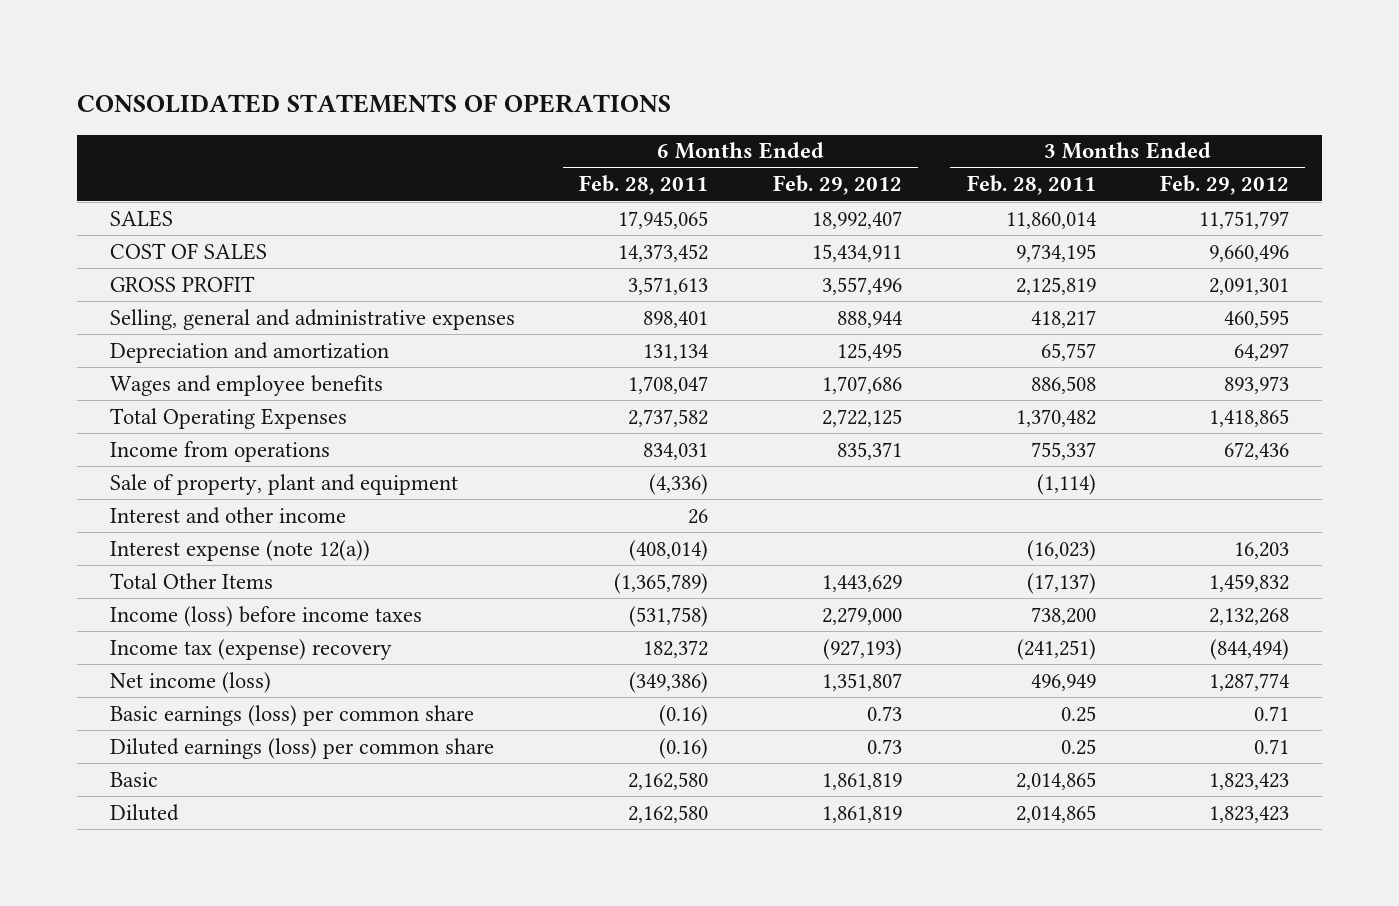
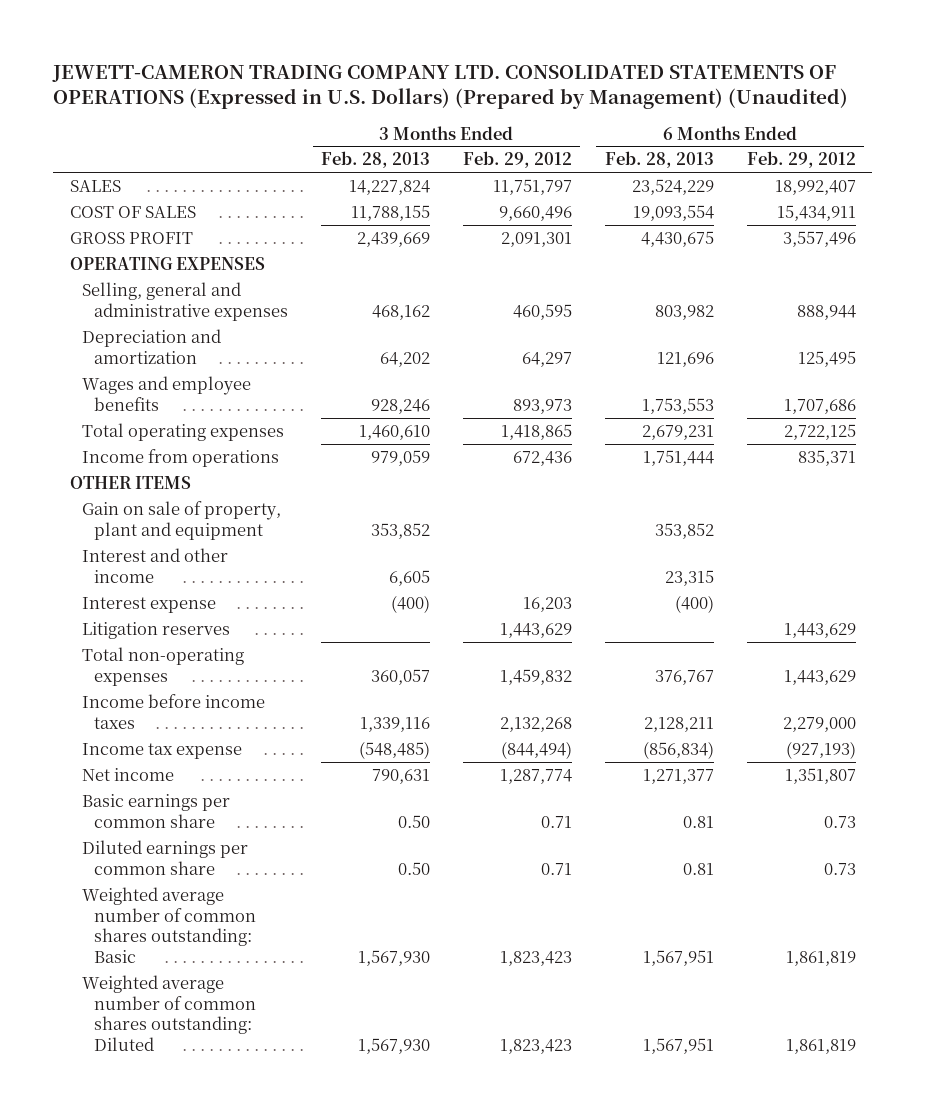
[77,94,672,114] CONSOLIDATED STATEMENTS OF OPERATIONS -> [52,64,849,110] JEWETT-CAMERON TRADING COMPANY LTD. CONSOLIDATED STATEMENTS OF OPERATIONS (Expressed in U.S. Dollars) (Prepared by Management) (Unaudited)
[579,175,709,196] Feb. 28, 2011 -> none
[966,175,1096,196] Feb. 28, 2011 -> none
none -> [320,151,430,169] Feb. 28, 2013
none -> [604,151,714,169] Feb. 28, 2013
none -> [69,256,265,270] OPERATING EXPENSES
[109,407,347,429] Total Operating Expenses -> [81,422,284,441] Total operating expenses
none -> [69,475,191,489] OTHER ITEMS
[109,473,458,495] Sale of property, plant and equipment -> [81,500,281,540] Gain on sale of property, plant and equipment
[109,539,370,561] Interest expense (note 12(a)) -> [81,596,216,613] Interest expense
none -> [81,621,230,639] Litigation reserves
[109,572,273,589] Total Other Items -> [81,646,244,686] Total non-operating expenses
[109,605,422,627] Income (loss) before income taxes -> [81,693,265,729] Income before income taxes
[109,638,392,660] Income tax (expense) recovery -> [81,742,242,759] Income tax expense
[109,671,271,693] Net income (loss) -> [81,767,174,781] Net income
[109,704,474,726] Basic earnings (loss) per common share -> [81,793,230,828] Basic earnings per common share
[109,737,494,759] Diluted earnings (loss) per common share -> [81,839,248,875] Diluted earnings per common share
[109,771,158,787] Basic -> [81,886,256,963] Weighted average number of common shares outstanding: Basic
[109,803,179,821] Diluted -> [81,974,256,1051] Weighted average number of common shares outstanding: Diluted

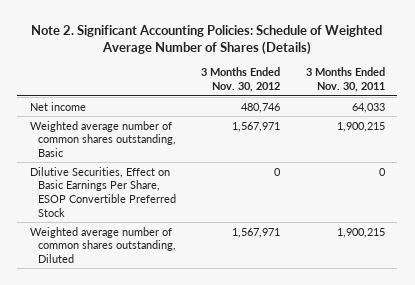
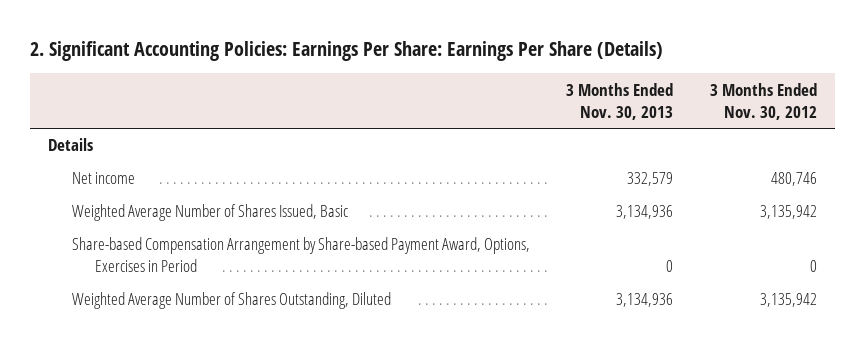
[31,24,383,55] Note 2. Significant Accounting Policies: Schedule of Weighted Average Number of Shares (Details) -> [29,41,663,62] 2. Significant Accounting Policies: Earnings Per Share: Earnings Per Share (Details)
[305,67,385,93] 3 Months Ended Nov. 30, 2011 -> none
none -> [566,82,674,120] 3 Months Ended Nov. 30, 2013
none -> [48,138,94,152] Details
[29,166,177,217] Dilutive Securities, Effect on Basic Earnings Per Share, ESOP Convertible Preferred Stock -> none
[29,120,177,157] Weighted average number of common shares outstanding, Basic -> [71,204,348,222] Weighted Average Number of Shares Issued, Basic
[232,121,281,132] 1,567,971 -> [759,205,817,220] 3,135,942
none -> [71,237,530,273] Share-based Compensation Arrangement by Share-based Payment Award, Options, Exercises in Period
[29,226,177,263] Weighted average number of common shares outstanding, Diluted -> [71,292,391,310] Weighted Average Number of Shares Outstanding, Diluted
[232,227,281,238] 1,567,971 -> [759,293,817,308] 3,135,942

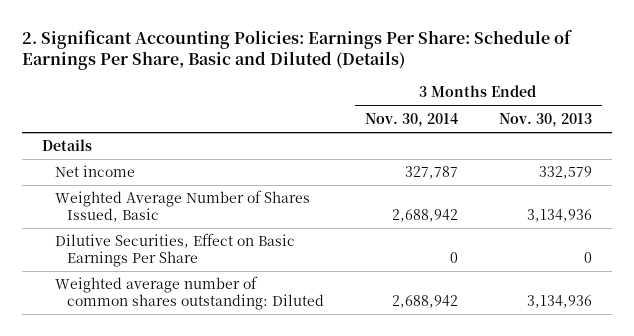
[29,41,663,62] 2. Significant Accounting Policies: Earnings Per Share: Earnings Per Share (Details) -> [21,29,572,71] 2. Significant Accounting Policies: Earnings Per Share: Schedule of Earnings Per Share, Basic and Diluted (Details)
[709,82,817,120] 3 Months Ended Nov. 30, 2012 -> none
none -> [364,112,458,127] Nov. 30, 2014
[71,237,530,273] Share-based Compensation Arrangement by Share-based Payment Award, Options, Exercises in Period -> none
none -> [54,233,295,267] Dilutive Securities, Effect on Basic Earnings Per Share
[71,292,391,310] Weighted Average Number of Shares Outstanding, Diluted -> [54,276,324,310] Weighted average number of common shares outstanding: Diluted

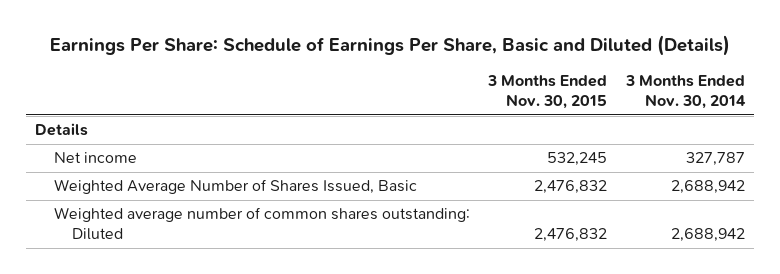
[21,29,572,71] 2. Significant Accounting Policies: Earnings Per Share: Schedule of Earnings Per Share, Basic and Diluted (Details) -> [49,34,730,56] Earnings Per Share: Schedule of Earnings Per Share, Basic and Diluted (Details)
[498,112,592,127] Nov. 30, 2013 -> none
none -> [487,75,608,110] 3 Months Ended Nov. 30, 2015
[54,233,295,267] Dilutive Securities, Effect on Basic Earnings Per Share -> none

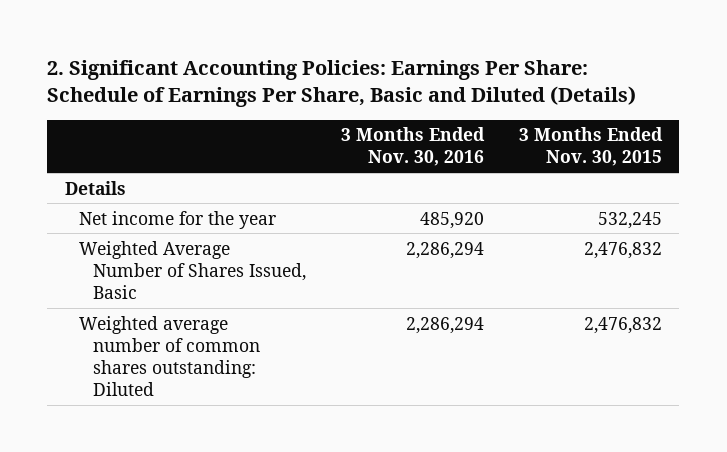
[49,34,730,56] Earnings Per Share: Schedule of Earnings Per Share, Basic and Diluted (Details) -> [47,59,637,107] 2. Significant Accounting Policies: Earnings Per Share: Schedule of Earnings Per Share, Basic and Diluted (Details)
[624,75,746,110] 3 Months Ended Nov. 30, 2014 -> none
none -> [340,127,485,167] 3 Months Ended Nov. 30, 2016
[53,152,137,164] Net income -> [78,210,276,229] Net income for the year

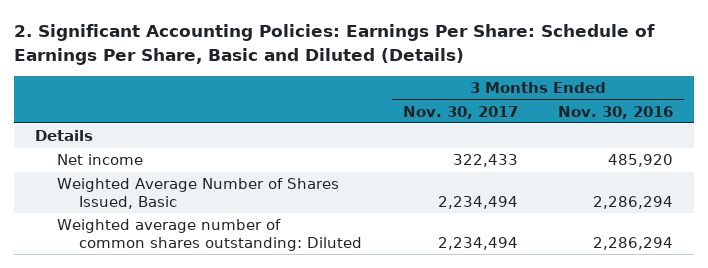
[518,127,663,167] 3 Months Ended Nov. 30, 2015 -> none
none -> [402,105,518,119] Nov. 30, 2017
[78,210,276,229] Net income for the year -> [56,154,143,166] Net income

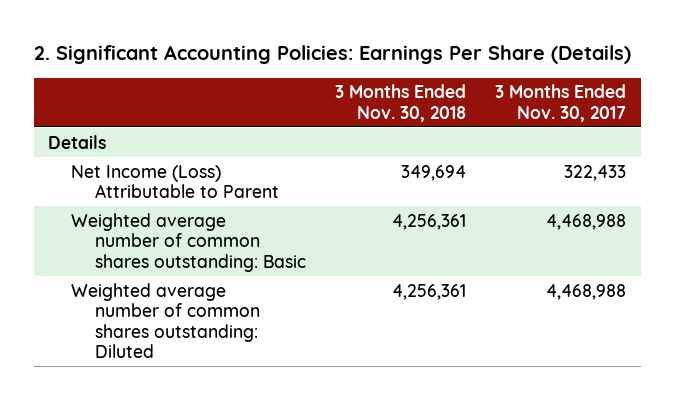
[14,24,656,65] 2. Significant Accounting Policies: Earnings Per Share: Schedule of Earnings Per Share, Basic and Diluted (Details) -> [33,45,631,65] 2. Significant Accounting Policies: Earnings Per Share (Details)
[558,105,674,119] Nov. 30, 2016 -> none
none -> [334,84,466,122] 3 Months Ended Nov. 30, 2018
[56,154,143,166] Net income -> [71,164,279,199] Net Income (Loss) Attributable to Parent
[56,178,339,209] Weighted Average Number of Shares Issued, Basic -> [71,212,306,272] Weighted average number of common shares outstanding: Basic
[437,195,518,209] 2,234,494 -> [546,213,627,230] 4,468,988
[437,236,518,250] 2,234,494 -> [546,283,627,300] 4,468,988

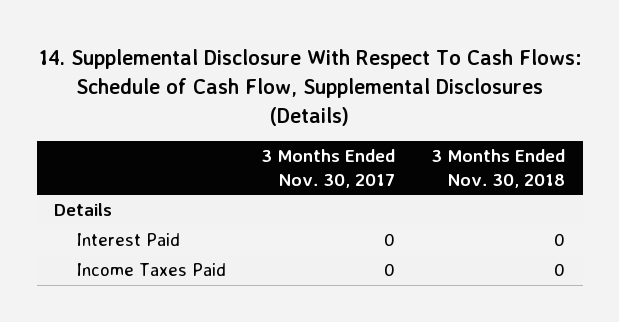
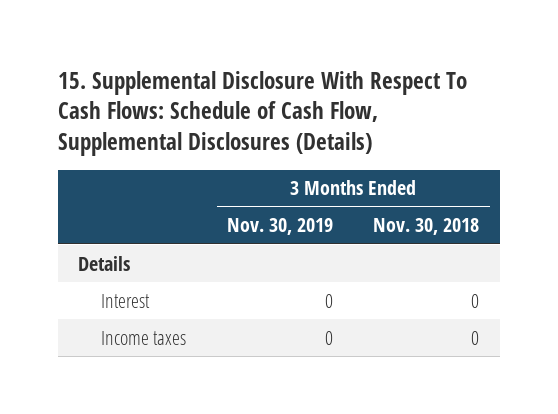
[38,49,582,126] 14. Supplemental Disclosure With Respect To Cash Flows: Schedule of Cash Flow, Supplemental Disclosures (Details) -> [58,70,468,156] 15. Supplemental Disclosure With Respect To Cash Flows: Schedule of Cash Flow, Supplemental Disclosures (Details)
[261,149,396,188] 3 Months Ended Nov. 30, 2017 -> none
none -> [226,218,333,236] Nov. 30, 2019
[75,233,180,247] Interest Paid -> [101,293,151,308] Interest
[75,263,226,277] Income Taxes Paid -> [101,330,187,345] Income taxes

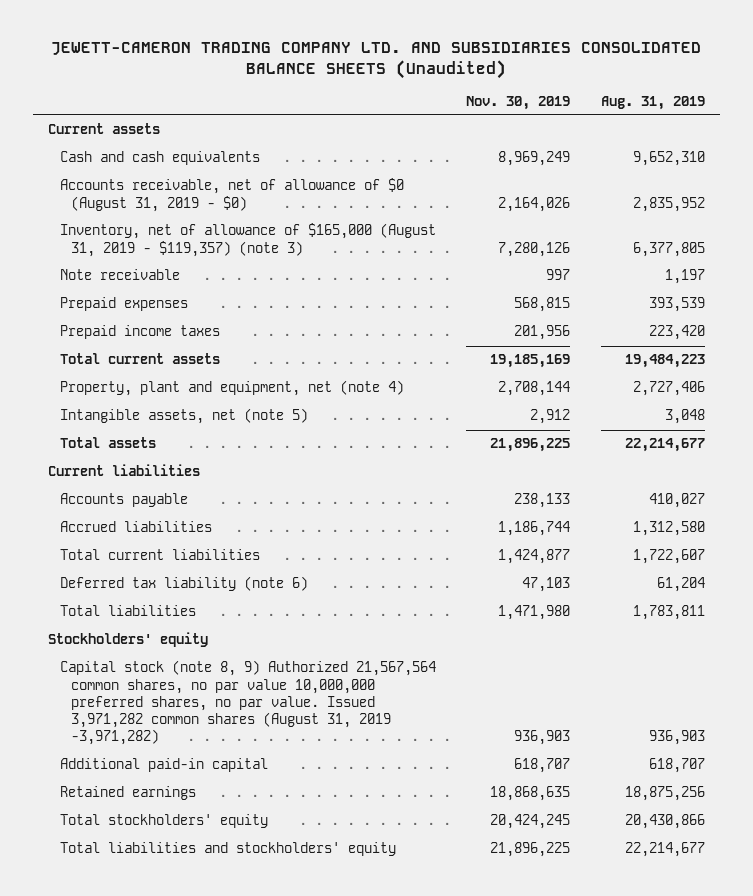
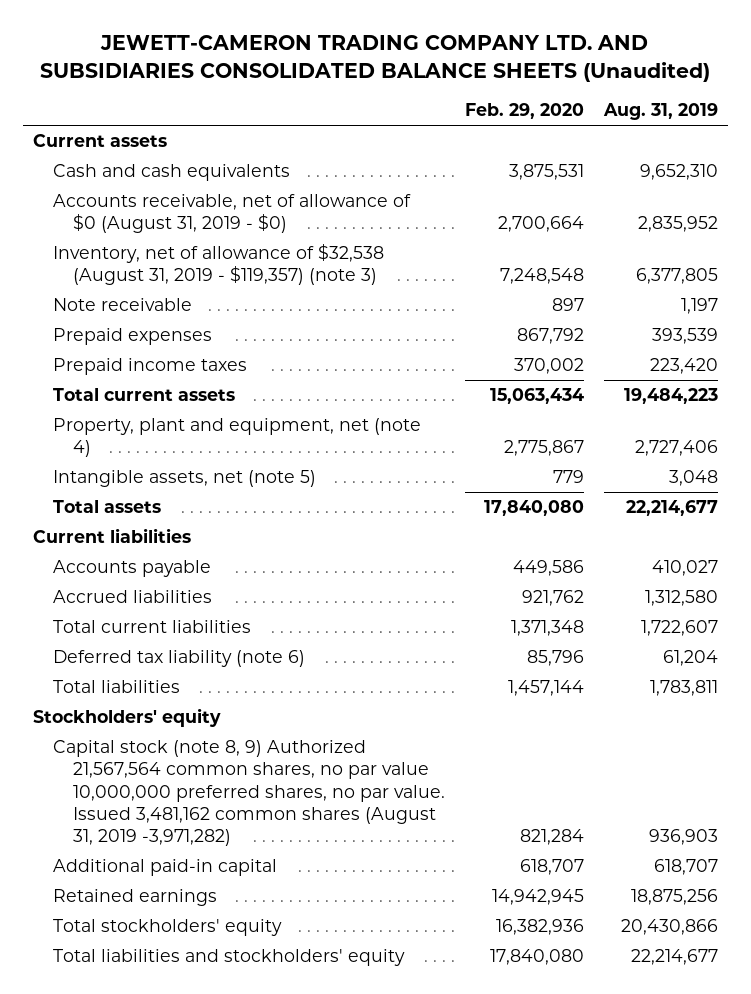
[466,95,571,110] Nov. 30, 2019 -> none
none -> [464,103,584,120] Feb. 29, 2020
[59,223,436,257] Inventory, net of allowance of $165,000 (August 31, 2019 - $119,357) (note 3) -> [52,244,384,286] Inventory, net of allowance of $32,538 (August 31, 2019 - $119,357) (note 3)
[59,660,436,746] Capital stock (note 8, 9) Authorized 21,567,564 common shares, no par value 10,000,000 preferred shares, no par value. Issued 3,971,282 common shares (August 31, 2019 -3,971,282) -> [52,740,445,847] Capital stock (note 8, 9) Authorized 21,567,564 common shares, no par value 10,000,000 preferred shares, no par value. Issued 3,481,162 common shares (August 31, 2019 -3,971,282)

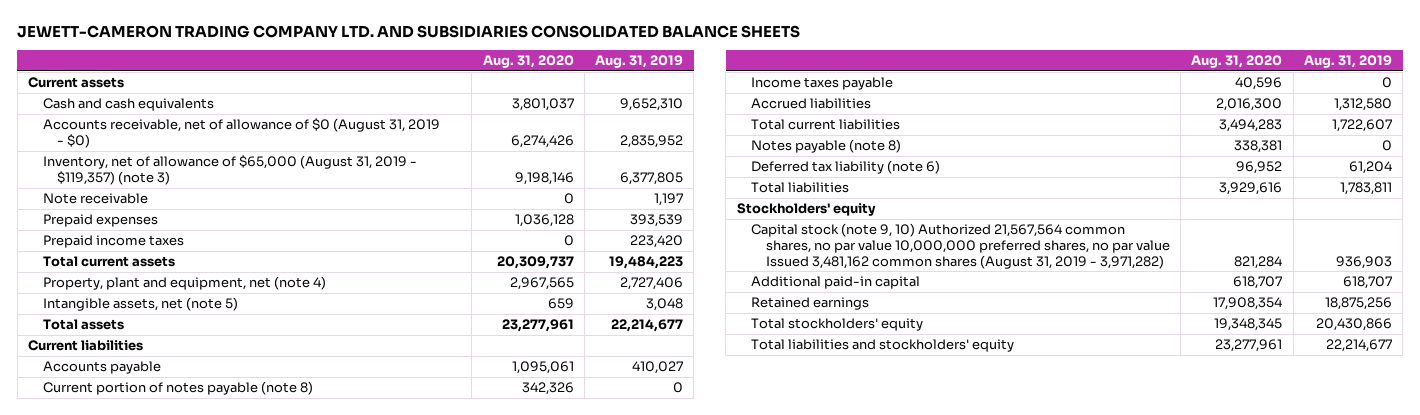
[40,35,711,82] JEWETT-CAMERON TRADING COMPANY LTD. AND SUBSIDIARIES CONSOLIDATED BALANCE SHEETS (Unaudited) -> [17,25,801,39] JEWETT-CAMERON TRADING COMPANY LTD. AND SUBSIDIARIES CONSOLIDATED BALANCE SHEETS
[464,103,584,120] Feb. 29, 2020 -> none
none -> [482,55,574,69] Aug. 31, 2020
[52,244,384,286] Inventory, net of allowance of $32,538 (August 31, 2019 - $119,357) (note 3) -> [42,155,417,185] Inventory, net of allowance of $65,000 (August 31, 2019 - $119,357) (note 3)
none -> [42,381,313,396] Current portion of notes payable (note 8)
none -> [751,77,894,91] Income taxes payable
none -> [751,139,902,154] Notes payable (note 8)
[52,740,445,847] Capital stock (note 8, 9) Authorized 21,567,564 common shares, no par value 10,000,000 preferred shares, no par value. Issued 3,481,162 common shares (August 31, 2019 -3,971,282) -> [751,223,1170,269] Capital stock (note 9, 10) Authorized 21,567,564 common shares, no par value 10,000,000 preferred shares, no par value Issued 3,481,162 common shares (August 31, 2019 - 3,971,282)

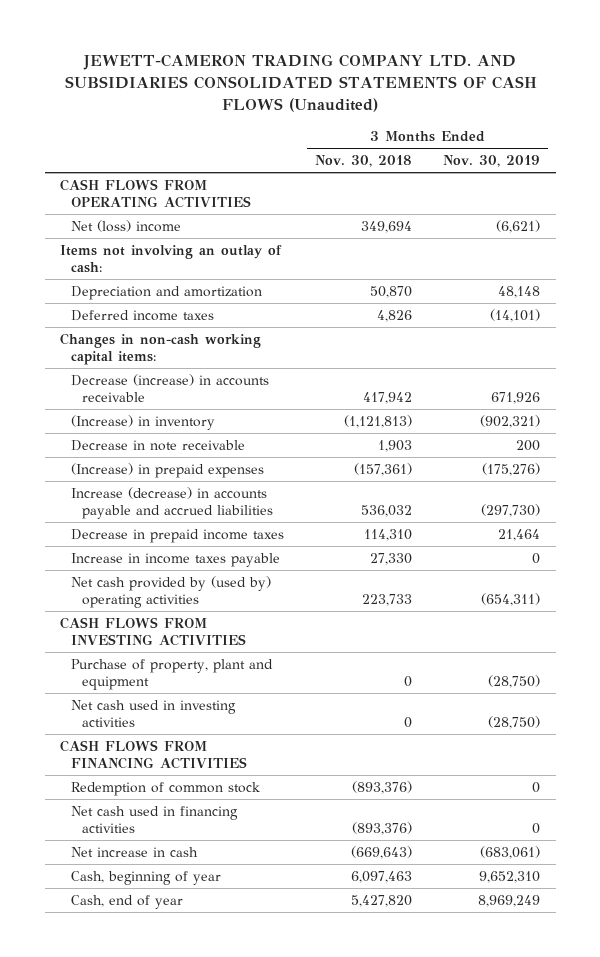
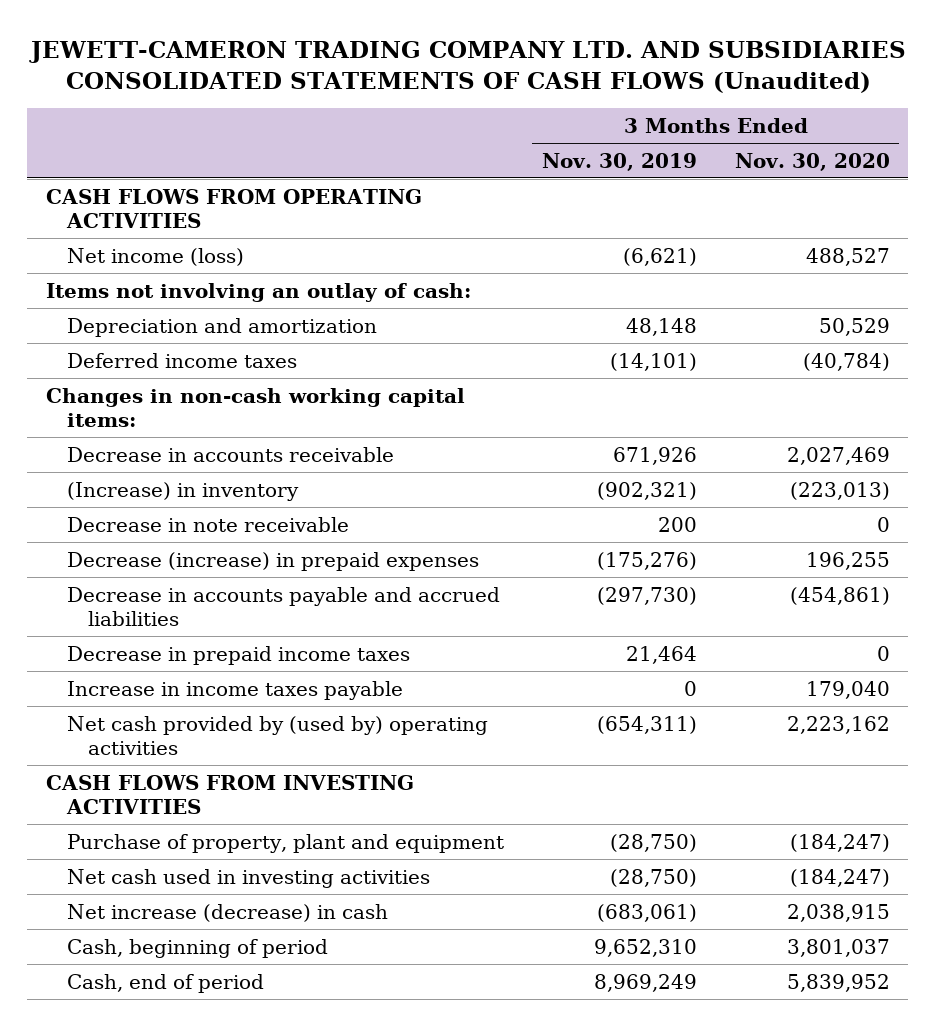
[315,155,413,168] Nov. 30, 2018 -> none
none -> [734,152,890,171] Nov. 30, 2020
[70,219,181,232] Net (loss) income -> [67,247,245,266] Net income (loss)
[70,373,269,402] Decrease (increase) in accounts receivable -> [67,446,395,462] Decrease in accounts receivable
[70,462,264,478] (Increase) in prepaid expenses -> [67,551,480,571] Decrease (increase) in prepaid expenses
[70,486,273,519] Increase (decrease) in accounts payable and accrued liabilities -> [67,586,501,627] Decrease in accounts payable and accrued liabilities
[60,739,247,769] CASH FLOWS FROM FINANCING ACTIVITIES -> none
[70,781,260,796] Redemption of common stock -> none
[70,805,238,833] Net cash used in financing activities -> none
[70,846,198,857] Net increase in cash -> [67,903,389,922] Net increase (decrease) in cash
[70,870,221,885] Cash, beginning of year -> [67,938,329,958] Cash, beginning of period
[70,894,183,909] Cash, end of year -> [67,973,265,993] Cash, end of period

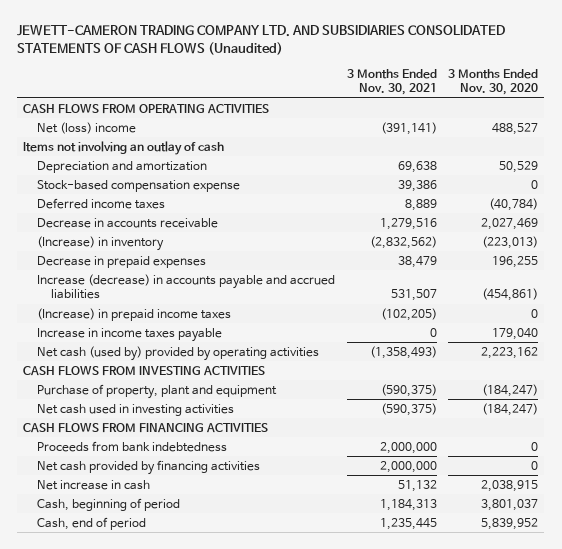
[541,152,697,171] Nov. 30, 2019 -> none
none -> [346,69,437,96] 3 Months Ended Nov. 30, 2021
[67,247,245,266] Net income (loss) -> [36,121,136,134] Net (loss) income
[45,282,471,302] Items not involving an outlay of cash: -> [23,140,225,155] Items not involving an outlay of cash
none -> [36,179,240,192] Stock-based compensation expense
[45,387,465,428] Changes in non-cash working capital items: -> none
[67,516,350,532] Decrease in note receivable -> none
[67,551,480,571] Decrease (increase) in prepaid expenses -> [36,255,206,268] Decrease in prepaid expenses
[67,586,501,627] Decrease in accounts payable and accrued liabilities -> [36,273,335,299] Increase (decrease) in accounts payable and accrued liabilities
[67,645,411,665] Decrease in prepaid income taxes -> [36,307,231,321] (Increase) in prepaid income taxes
[67,715,489,756] Net cash provided by (used by) operating activities -> [36,345,319,361] Net cash (used by) provided by operating activities
none -> [23,422,269,433] CASH FLOWS FROM FINANCING ACTIVITIES
none -> [36,440,227,452] Proceeds from bank indebtedness
none -> [36,459,260,475] Net cash provided by financing activities
[67,903,389,922] Net increase (decrease) in cash -> [36,479,150,490] Net increase in cash

